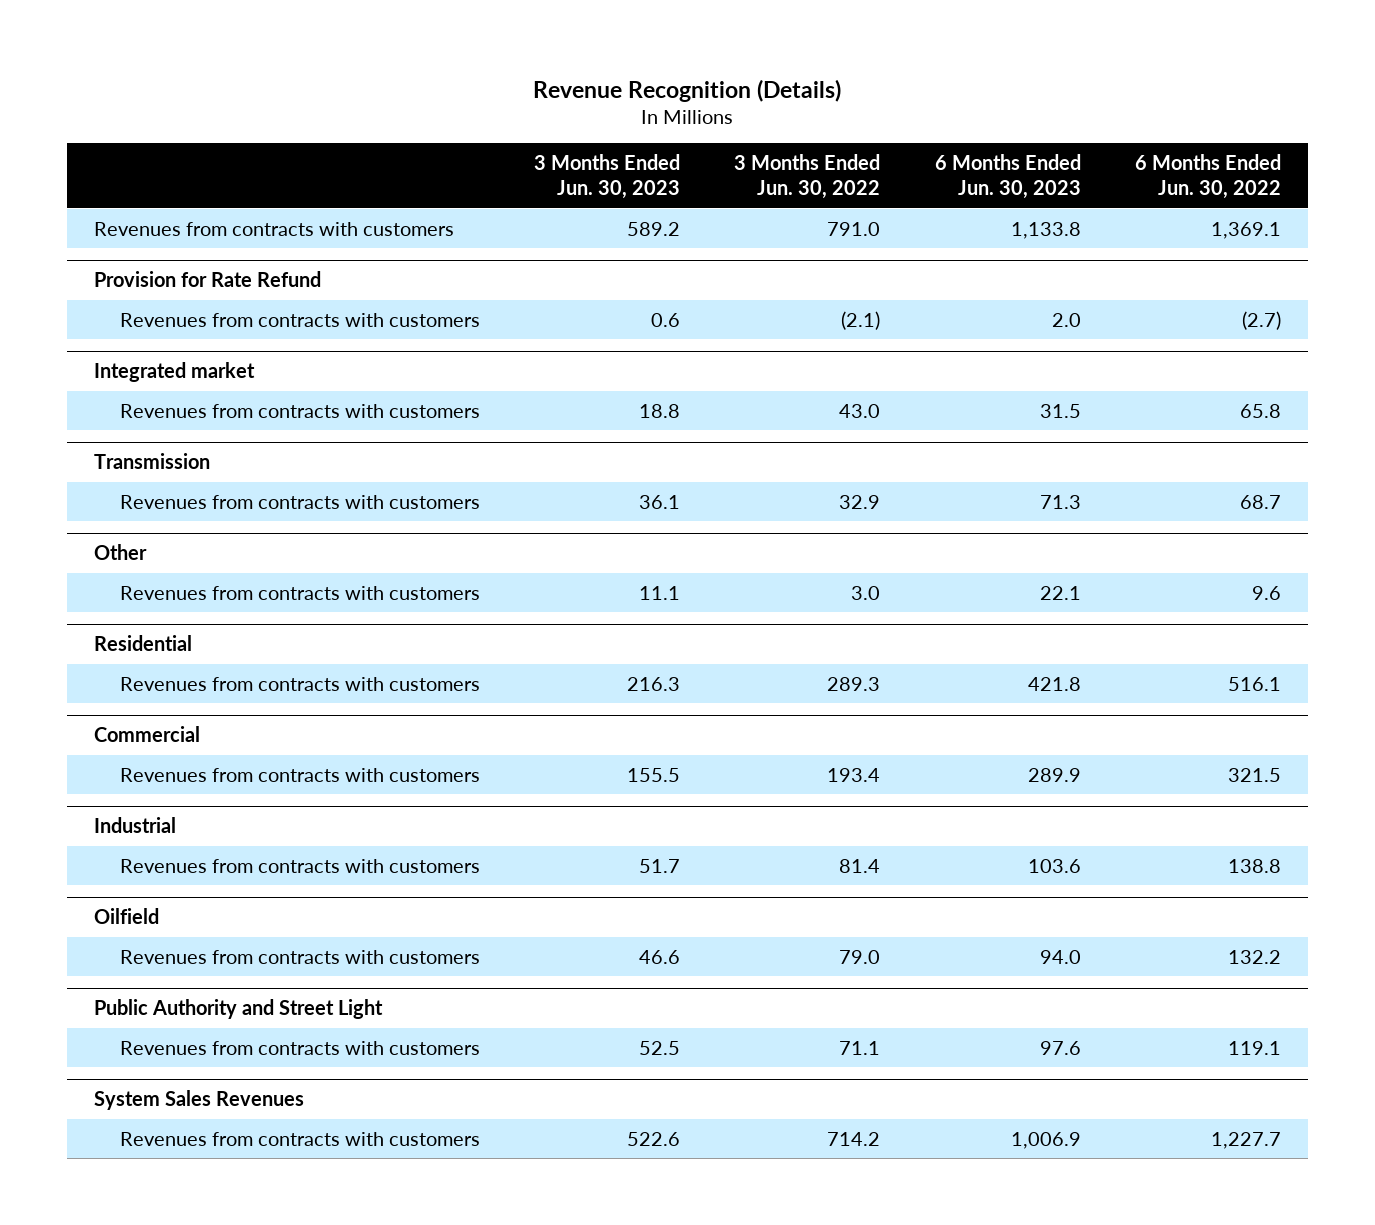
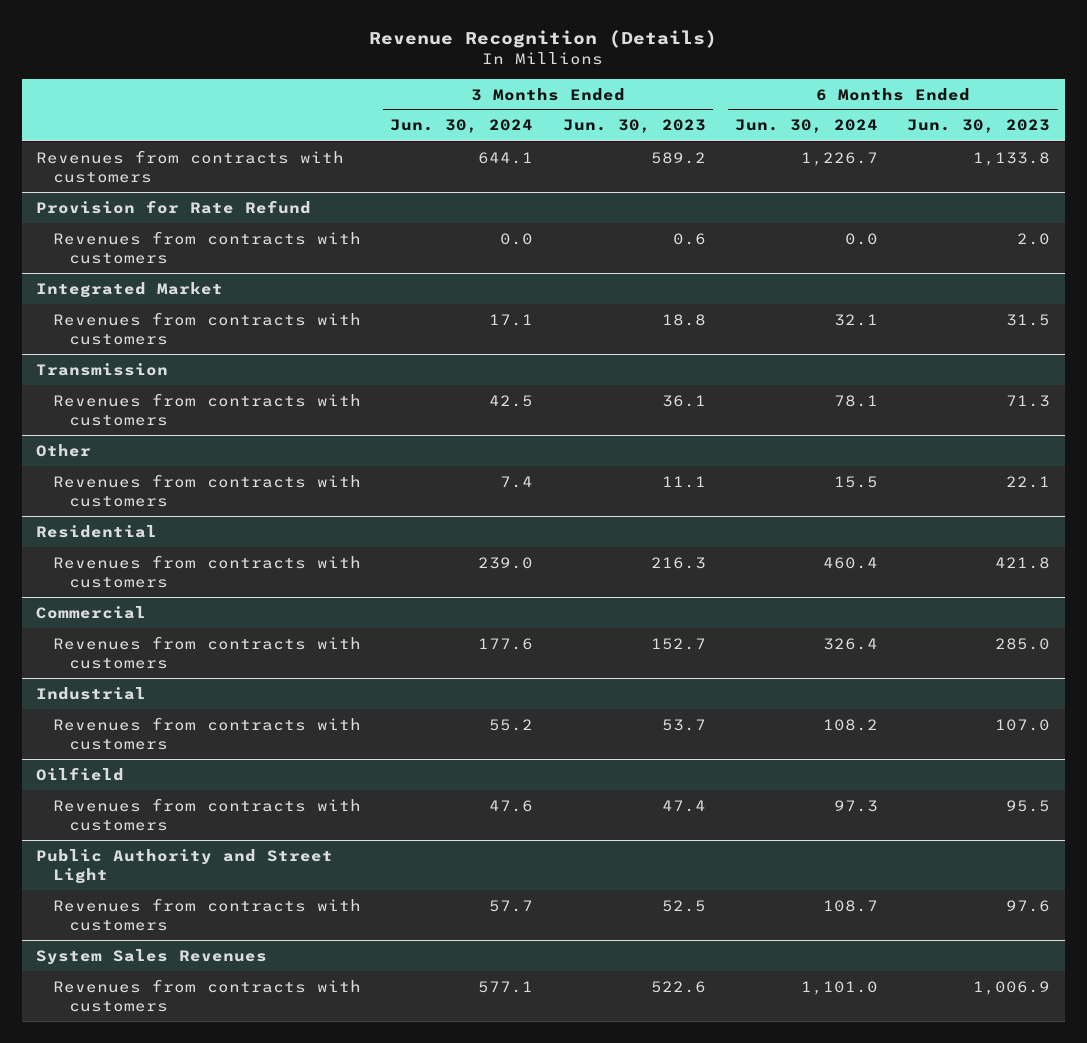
[734,154,881,200] 3 Months Ended Jun. 30, 2022 -> none
[1134,154,1281,200] 6 Months Ended Jun. 30, 2022 -> none
none -> [390,119,534,134] Jun. 30, 2024
none -> [735,119,879,134] Jun. 30, 2024
[94,362,256,383] Integrated market -> [36,281,224,298] Integrated Market
[627,767,681,782] 155.5 -> [650,637,706,650] 152.7
[1027,767,1081,782] 289.9 -> [995,637,1051,650] 285.0
[639,858,681,873] 51.7 -> [661,718,706,731] 53.7
[1027,858,1081,873] 103.6 -> [995,718,1051,731] 107.0
[639,949,681,964] 46.6 -> [661,799,706,812] 47.4
[1039,949,1081,964] 94.0 -> [1006,799,1051,812] 95.5

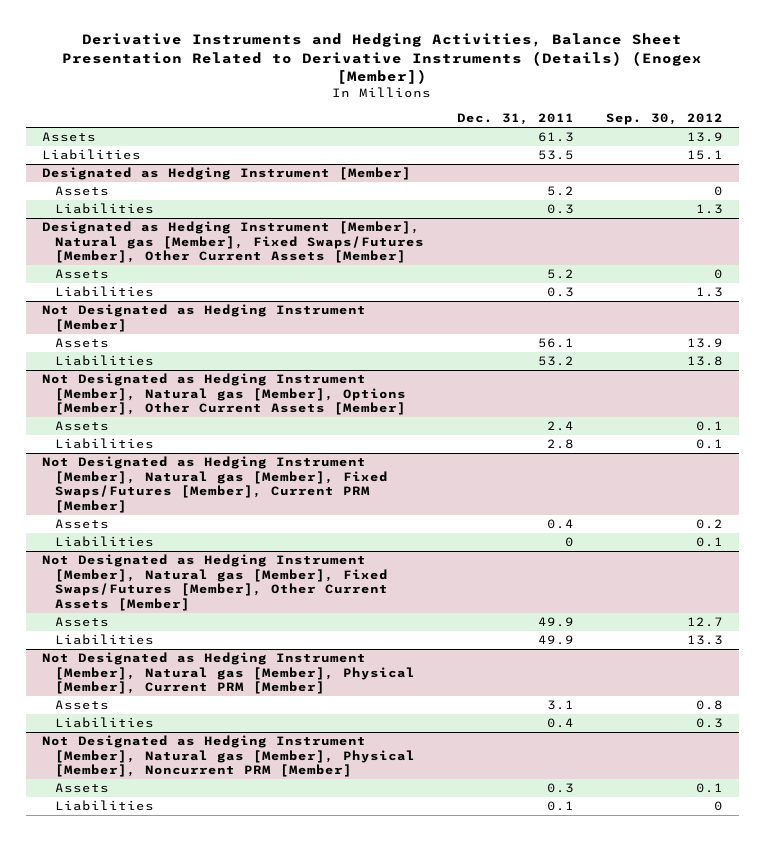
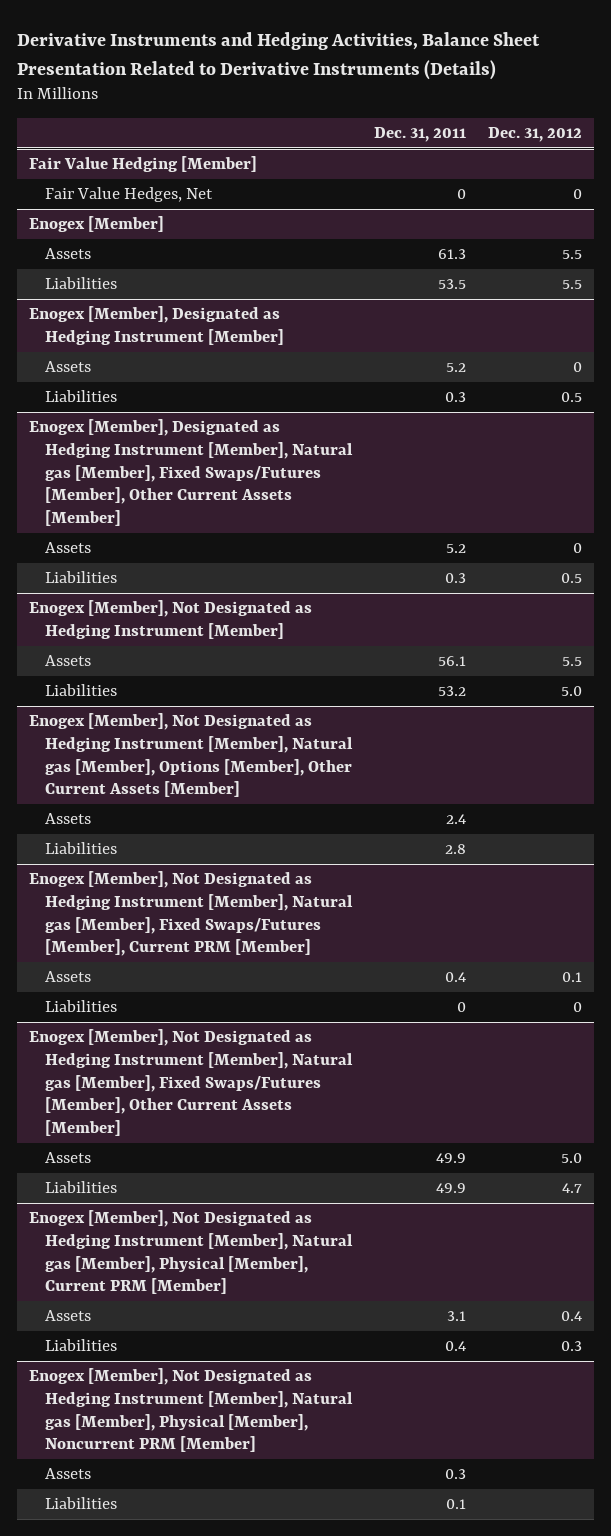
[62,33,703,85] Derivative Instruments and Hedging Activities, Balance Sheet Presentation Related to Derivative Instruments (Details) (Enogex [Member]) -> [17,31,541,80] Derivative Instruments and Hedging Activities, Balance Sheet Presentation Related to Derivative Instruments (Details)
[605,113,723,126] Sep. 30, 2012 -> none
none -> [488,127,583,143] Dec. 31, 2012
none -> [28,156,257,173] Fair Value Hedging [Member]
none -> [44,187,213,203] Fair Value Hedges, Net
none -> [28,216,164,233] Enogex [Member]
[42,167,412,181] Designated as Hedging Instrument [Member] -> [28,306,284,345] Enogex [Member], Designated as Hedging Instrument [Member]
[42,221,425,264] Designated as Hedging Instrument [Member], Natural gas [Member], Fixed Swaps/Futures [Member], Other Current Assets [Member] -> [28,419,353,526] Enogex [Member], Designated as Hedging Instrument [Member], Natural gas [Member], Fixed Swaps/Futures [Member], Other Current Assets [Member]
[42,304,367,332] Not Designated as Hedging Instrument [Member] -> [28,600,312,639] Enogex [Member], Not Designated as Hedging Instrument [Member]
[42,373,407,416] Not Designated as Hedging Instrument [Member], Natural gas [Member], Options [Member], Other Current Assets [Member] -> [28,713,353,798] Enogex [Member], Not Designated as Hedging Instrument [Member], Natural gas [Member], Options [Member], Other Current Assets [Member]
[42,456,389,514] Not Designated as Hedging Instrument [Member], Natural gas [Member], Fixed Swaps/Futures [Member], Current PRM [Member] -> [28,871,353,957] Enogex [Member], Not Designated as Hedging Instrument [Member], Natural gas [Member], Fixed Swaps/Futures [Member], Current PRM [Member]
[42,554,389,612] Not Designated as Hedging Instrument [Member], Natural gas [Member], Fixed Swaps/Futures [Member], Other Current Assets [Member] -> [28,1029,353,1136] Enogex [Member], Not Designated as Hedging Instrument [Member], Natural gas [Member], Fixed Swaps/Futures [Member], Other Current Assets [Member]
[42,652,416,695] Not Designated as Hedging Instrument [Member], Natural gas [Member], Physical [Member], Current PRM [Member] -> [28,1210,353,1295] Enogex [Member], Not Designated as Hedging Instrument [Member], Natural gas [Member], Physical [Member], Current PRM [Member]
[42,735,416,778] Not Designated as Hedging Instrument [Member], Natural gas [Member], Physical [Member], Noncurrent PRM [Member] -> [28,1368,353,1453] Enogex [Member], Not Designated as Hedging Instrument [Member], Natural gas [Member], Physical [Member], Noncurrent PRM [Member]

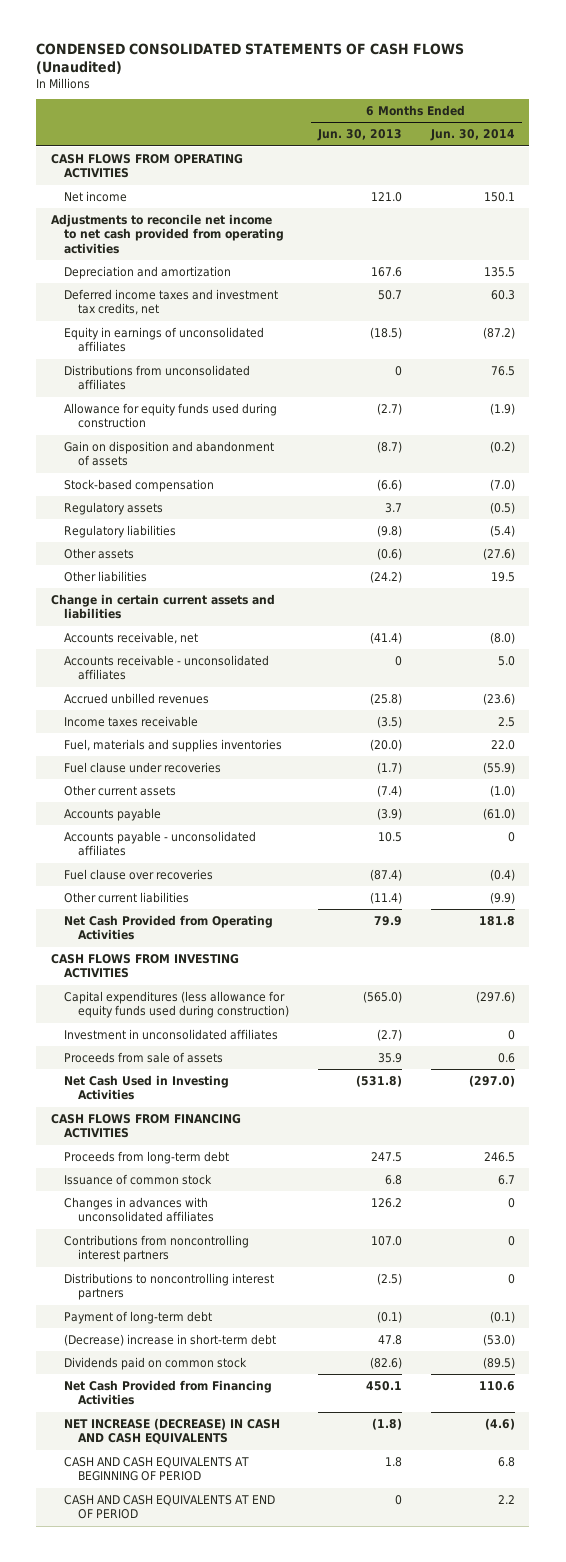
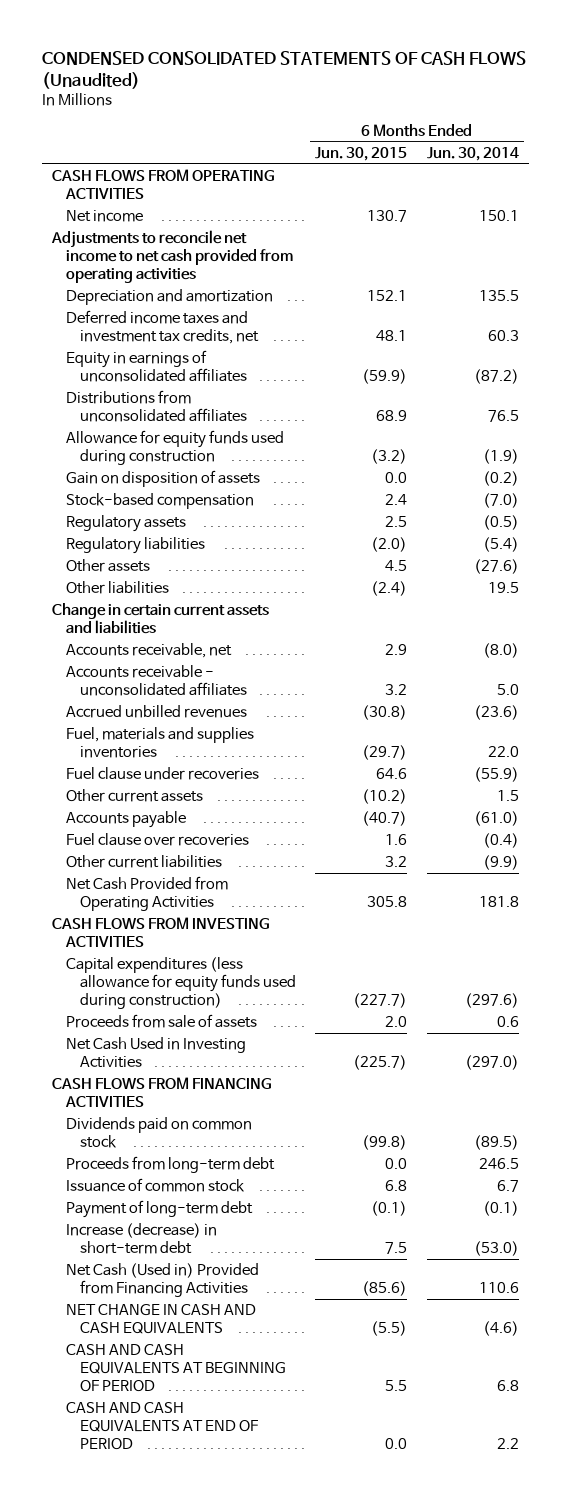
[316,129,402,142] Jun. 30, 2013 -> none
none -> [315,146,408,161] Jun. 30, 2015
[64,440,275,467] Gain on disposition and abandonment of assets -> [65,470,260,488] Gain on disposition of assets
[64,715,199,727] Income taxes receivable -> none
[489,784,515,797] (1.0) -> [497,790,520,802] 1.5
[64,830,257,857] Accounts payable - unconsolidated affiliates -> none
[64,1028,279,1040] Investment in unconsolidated affiliates -> none
[64,1356,248,1370] Dividends paid on common stock -> [65,1117,252,1149] Dividends paid on common stock
[64,1196,214,1223] Changes in advances with unconsolidated affiliates -> none
[64,1234,250,1263] Contributions from noncontrolling interest partners -> none
[64,1272,275,1301] Distributions to noncontrolling interest partners -> none
[64,1333,277,1346] (Decrease) increase in short-term debt -> [65,1223,217,1255] Increase (decrease) in short-term debt
[64,1379,273,1406] Net Cash Provided from Financing Activities -> [65,1263,259,1298] Net Cash (Used in) Provided from Financing Activities
[64,1417,281,1445] NET INCREASE (DECREASE) IN CASH AND CASH EQUIVALENTS -> [65,1304,256,1335] NET CHANGE IN CASH AND CASH EQUIVALENTS

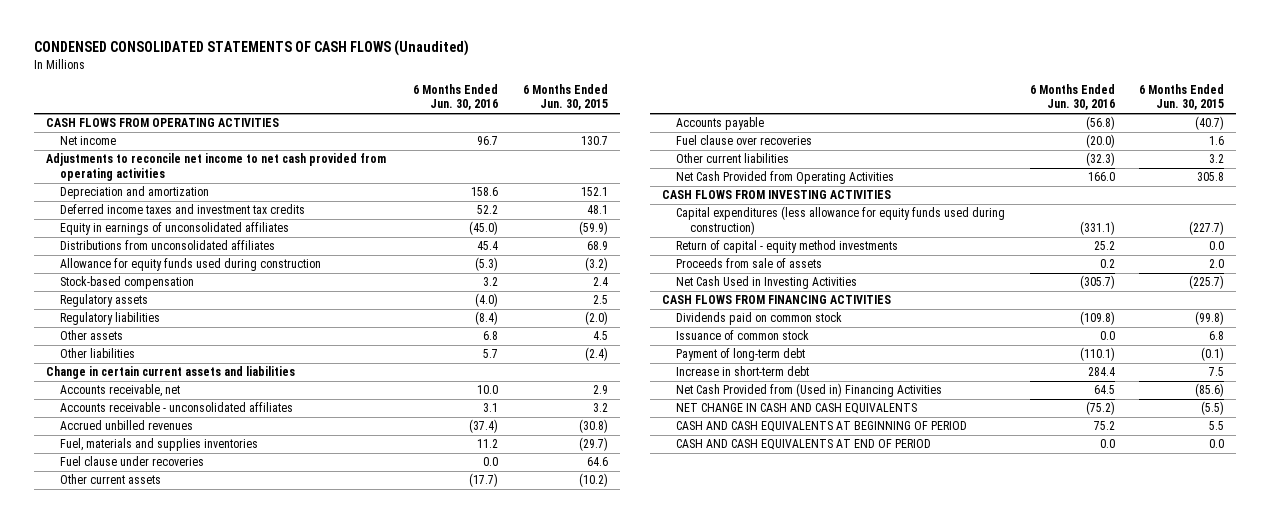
[427,146,520,161] Jun. 30, 2014 -> none
none -> [413,84,499,111] 6 Months Ended Jun. 30, 2016
[65,310,259,345] Deferred income taxes and investment tax credits, net -> [59,204,305,215] Deferred income taxes and investment tax credits
[65,470,260,488] Gain on disposition of assets -> none
none -> [676,240,899,254] Return of capital - equity method investments
[65,1156,275,1174] Proceeds from long-term debt -> none
[65,1223,217,1255] Increase (decrease) in short-term debt -> [676,366,810,377] Increase in short-term debt
[65,1263,259,1298] Net Cash (Used in) Provided from Financing Activities -> [676,383,943,398] Net Cash Provided from (Used in) Financing Activities

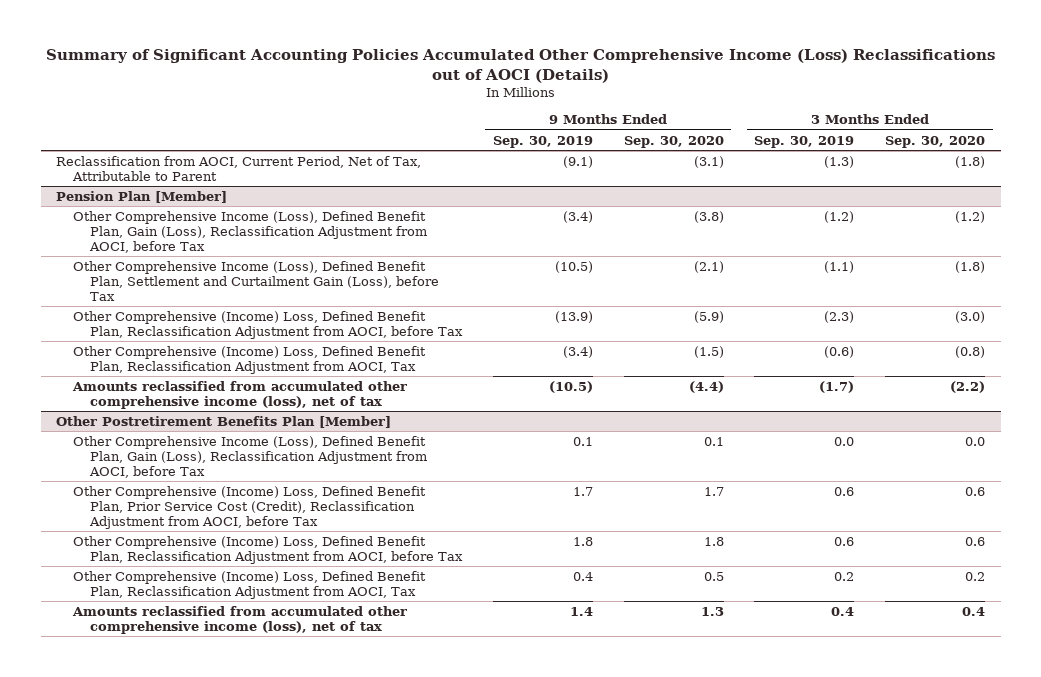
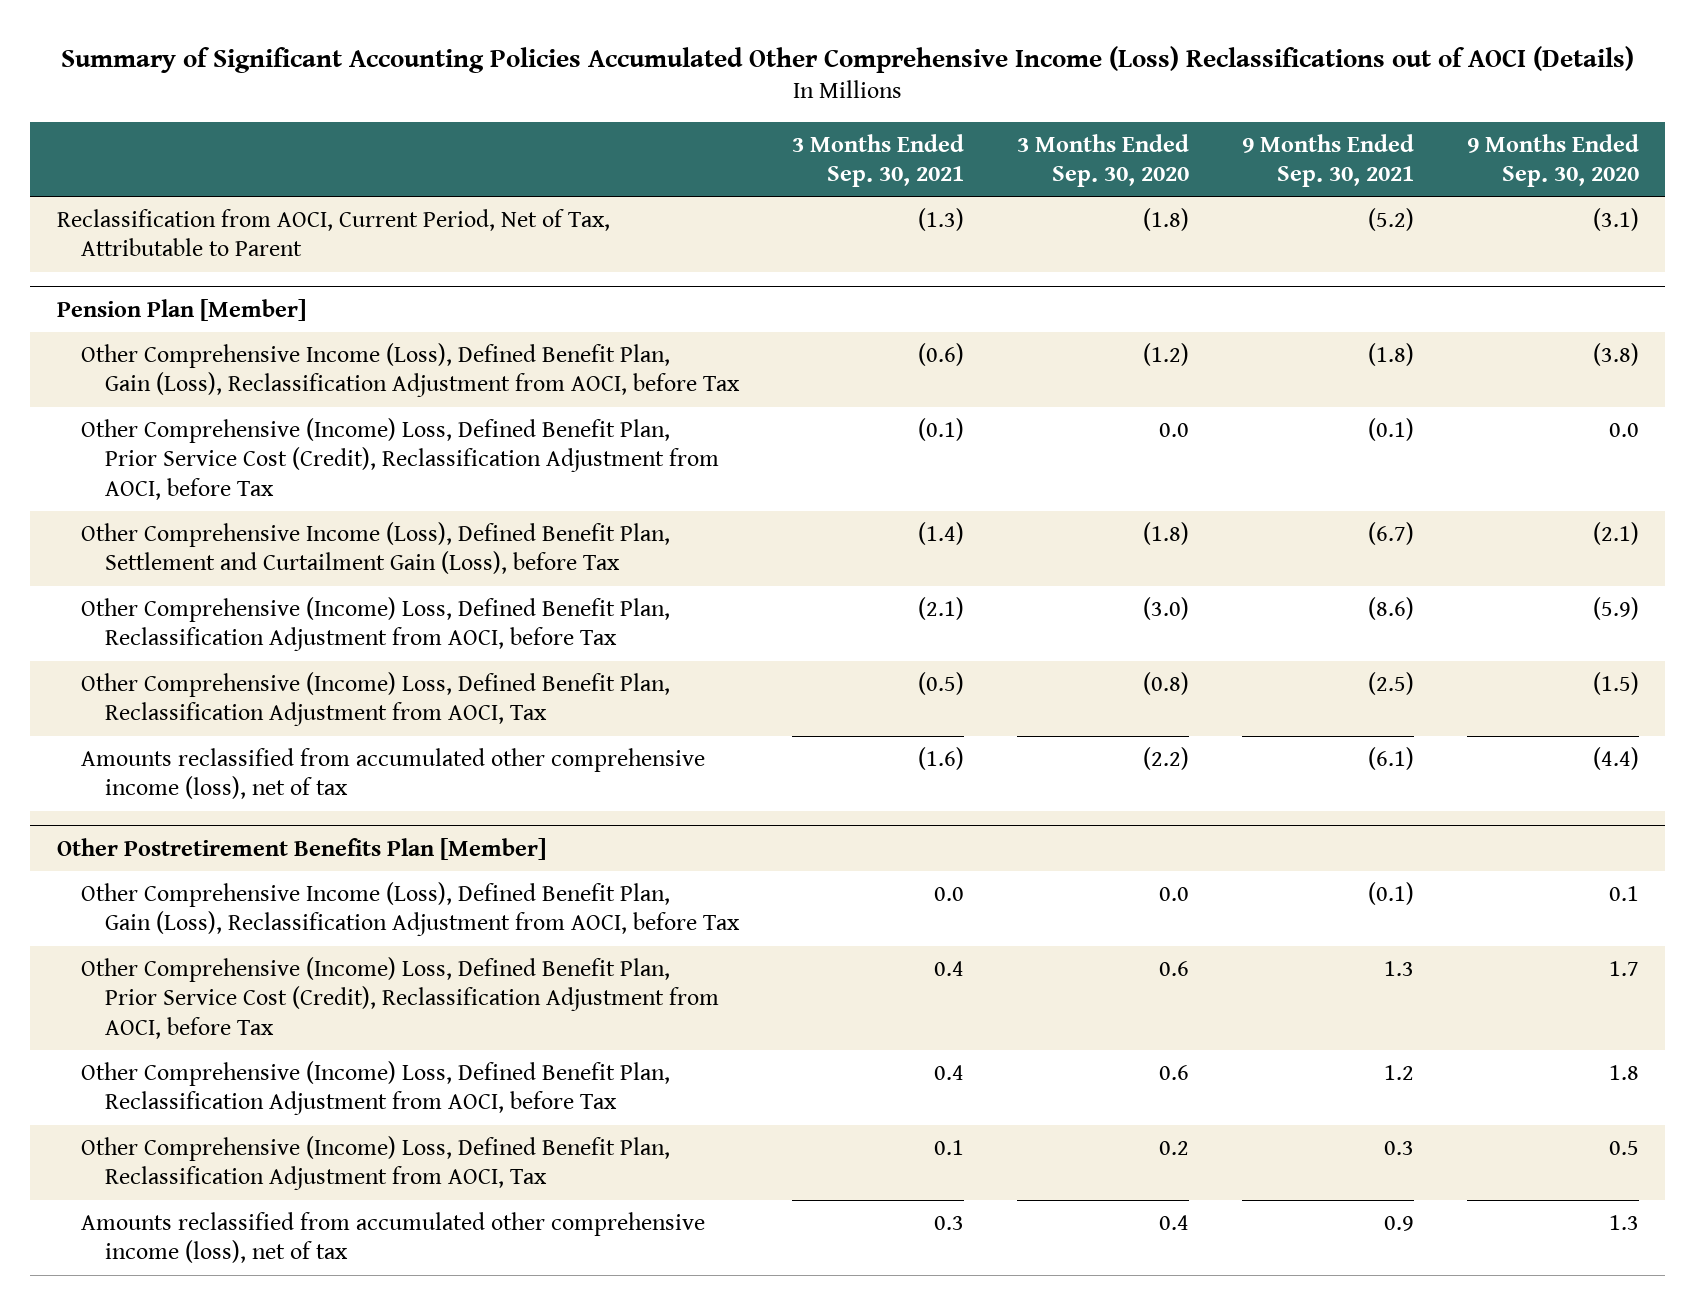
[492,135,593,148] Sep. 30, 2019 -> none
[754,135,855,148] Sep. 30, 2019 -> none
none -> [792,133,965,187] 3 Months Ended Sep. 30, 2021
none -> [1241,133,1414,187] 9 Months Ended Sep. 30, 2021
none -> [80,417,720,500] Other Comprehensive (Income) Loss, Defined Benefit Plan, Prior Service Cost (Credit), Reclassification Adjustment from AOCI, before Tax

